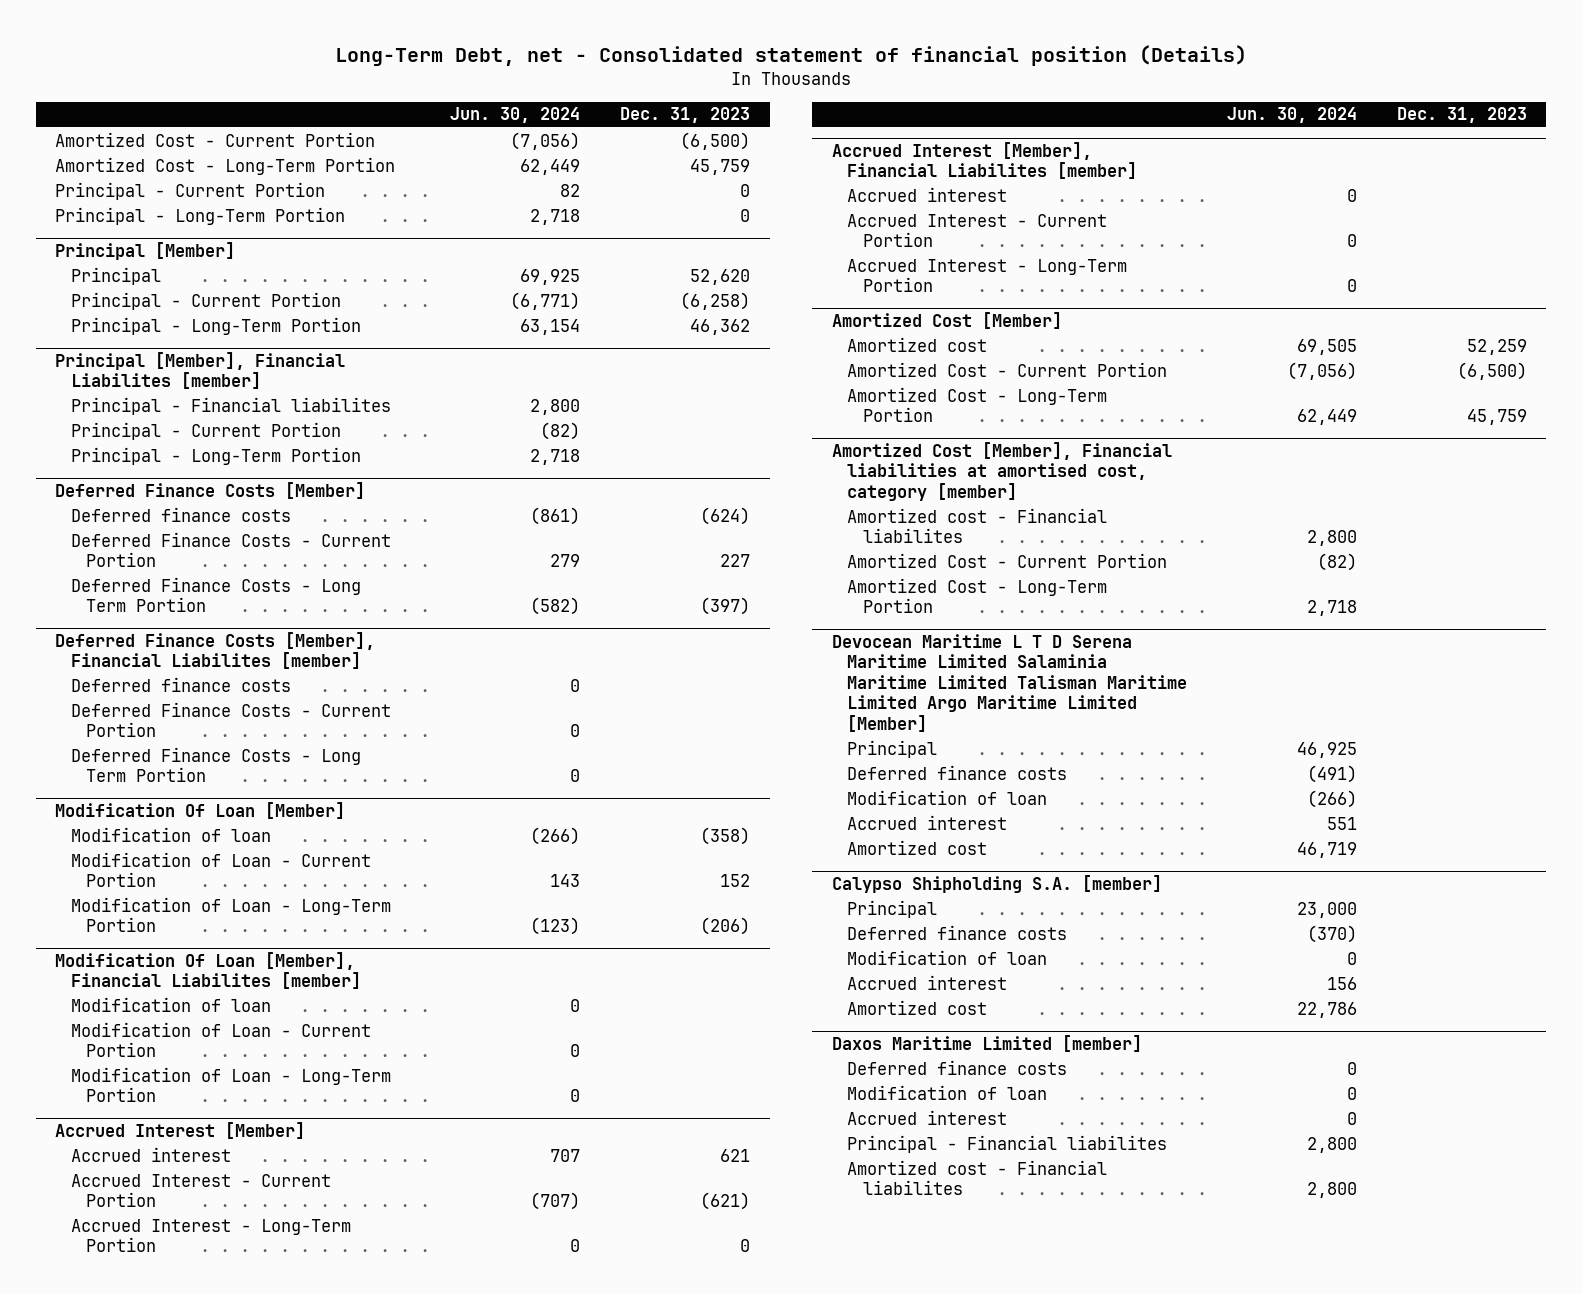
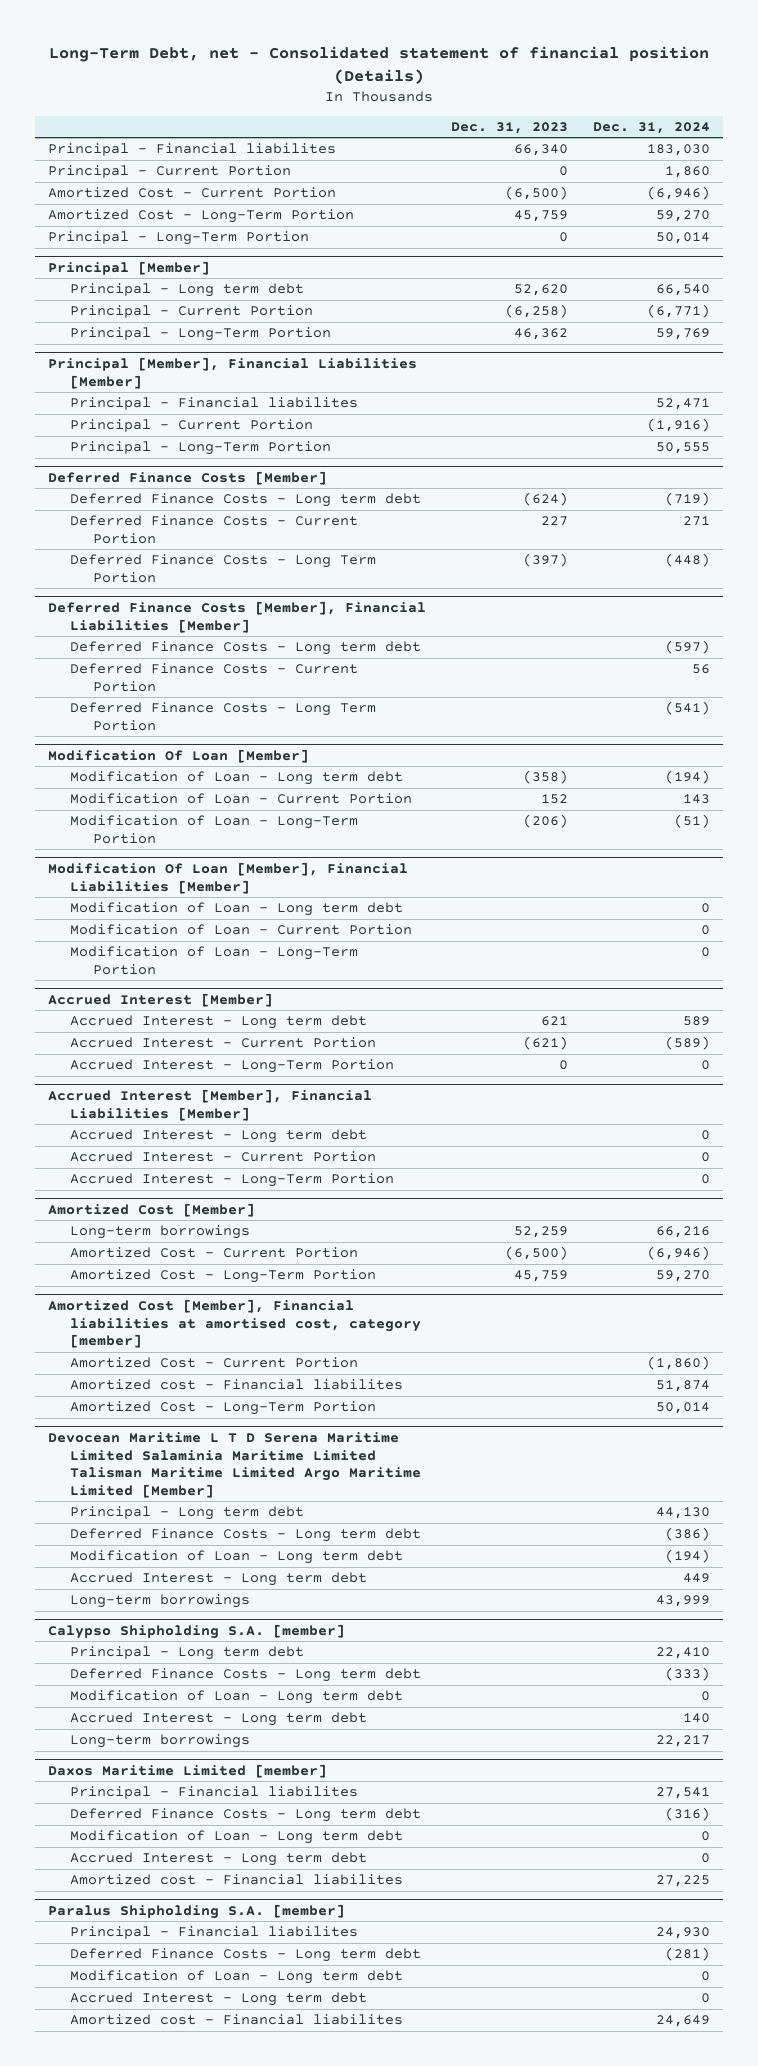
[450,107,581,124] Jun. 30, 2024 -> none
none -> [593,121,711,134] Dec. 31, 2024
none -> [47,143,336,157] Principal - Financial liabilites
[55,181,326,200] Principal - Current Portion -> [47,165,291,179] Principal - Current Portion
[70,266,161,285] Principal -> [70,283,305,298] Principal - Long term debt
[55,351,346,390] Principal [Member], Financial Liabilites [member] -> [47,356,417,389] Principal [Member], Financial Liabilities [Member]
[70,506,291,522] Deferred finance costs -> [70,493,422,508] Deferred Finance Costs - Long term debt
[55,631,376,670] Deferred Finance Costs [Member], Financial Liabilites [member] -> [47,600,426,633] Deferred Finance Costs [Member], Financial Liabilities [Member]
[70,676,291,692] Deferred finance costs -> [70,641,422,656] Deferred Finance Costs - Long term debt
[70,826,271,842] Modification of loan -> [70,771,404,786] Modification of Loan - Long term debt
[55,951,361,990] Modification Of Loan [Member], Financial Liabilites [member] -> [47,861,408,894] Modification Of Loan [Member], Financial Liabilities [Member]
[70,996,271,1012] Modification of loan -> [70,902,404,917] Modification of Loan - Long term debt
[70,1146,231,1162] Accrued interest -> [70,1015,368,1030] Accrued Interest - Long term debt
[832,141,1138,180] Accrued Interest [Member], Financial Liabilites [member] -> [47,1088,372,1121] Accrued Interest [Member], Financial Liabilities [Member]
[847,186,1008,202] Accrued interest -> [70,1129,368,1144] Accrued Interest - Long term debt
[847,336,988,352] Amortized cost -> [70,1225,251,1240] Long-term borrowings
[847,507,1108,544] Amortized cost - Financial liabilites -> [70,1379,404,1391] Amortized cost - Financial liabilites
[847,739,938,758] Principal -> [70,1506,305,1521] Principal - Long term debt
[847,764,1068,780] Deferred finance costs -> [70,1528,422,1543] Deferred Finance Costs - Long term debt
[847,789,1048,805] Modification of loan -> [70,1550,404,1565] Modification of Loan - Long term debt
[847,814,1008,830] Accrued interest -> [70,1572,368,1587] Accrued Interest - Long term debt
[847,839,988,855] Amortized cost -> [70,1594,251,1609] Long-term borrowings
[847,899,938,918] Principal -> [70,1646,305,1661] Principal - Long term debt
[847,924,1068,940] Deferred finance costs -> [70,1668,422,1683] Deferred Finance Costs - Long term debt
[847,949,1048,965] Modification of loan -> [70,1690,404,1705] Modification of Loan - Long term debt
[847,974,1008,990] Accrued interest -> [70,1712,368,1727] Accrued Interest - Long term debt
[847,999,988,1015] Amortized cost -> [70,1734,251,1749] Long-term borrowings
[847,1059,1068,1075] Deferred finance costs -> none
[847,1084,1048,1100] Modification of loan -> none
[847,1109,1008,1125] Accrued interest -> none
none -> [70,1808,422,1823] Deferred Finance Costs - Long term debt
none -> [70,1830,404,1845] Modification of Loan - Long term debt
none -> [70,1852,368,1867] Accrued Interest - Long term debt
none -> [47,1903,345,1919] Paralus Shipholding S.A. [member]
none -> [70,1926,359,1940] Principal - Financial liabilites
none -> [70,1948,422,1963] Deferred Finance Costs - Long term debt
none -> [70,1970,404,1985] Modification of Loan - Long term debt
none -> [70,1992,368,2007] Accrued Interest - Long term debt
none -> [70,2014,404,2026] Amortized cost - Financial liabilites

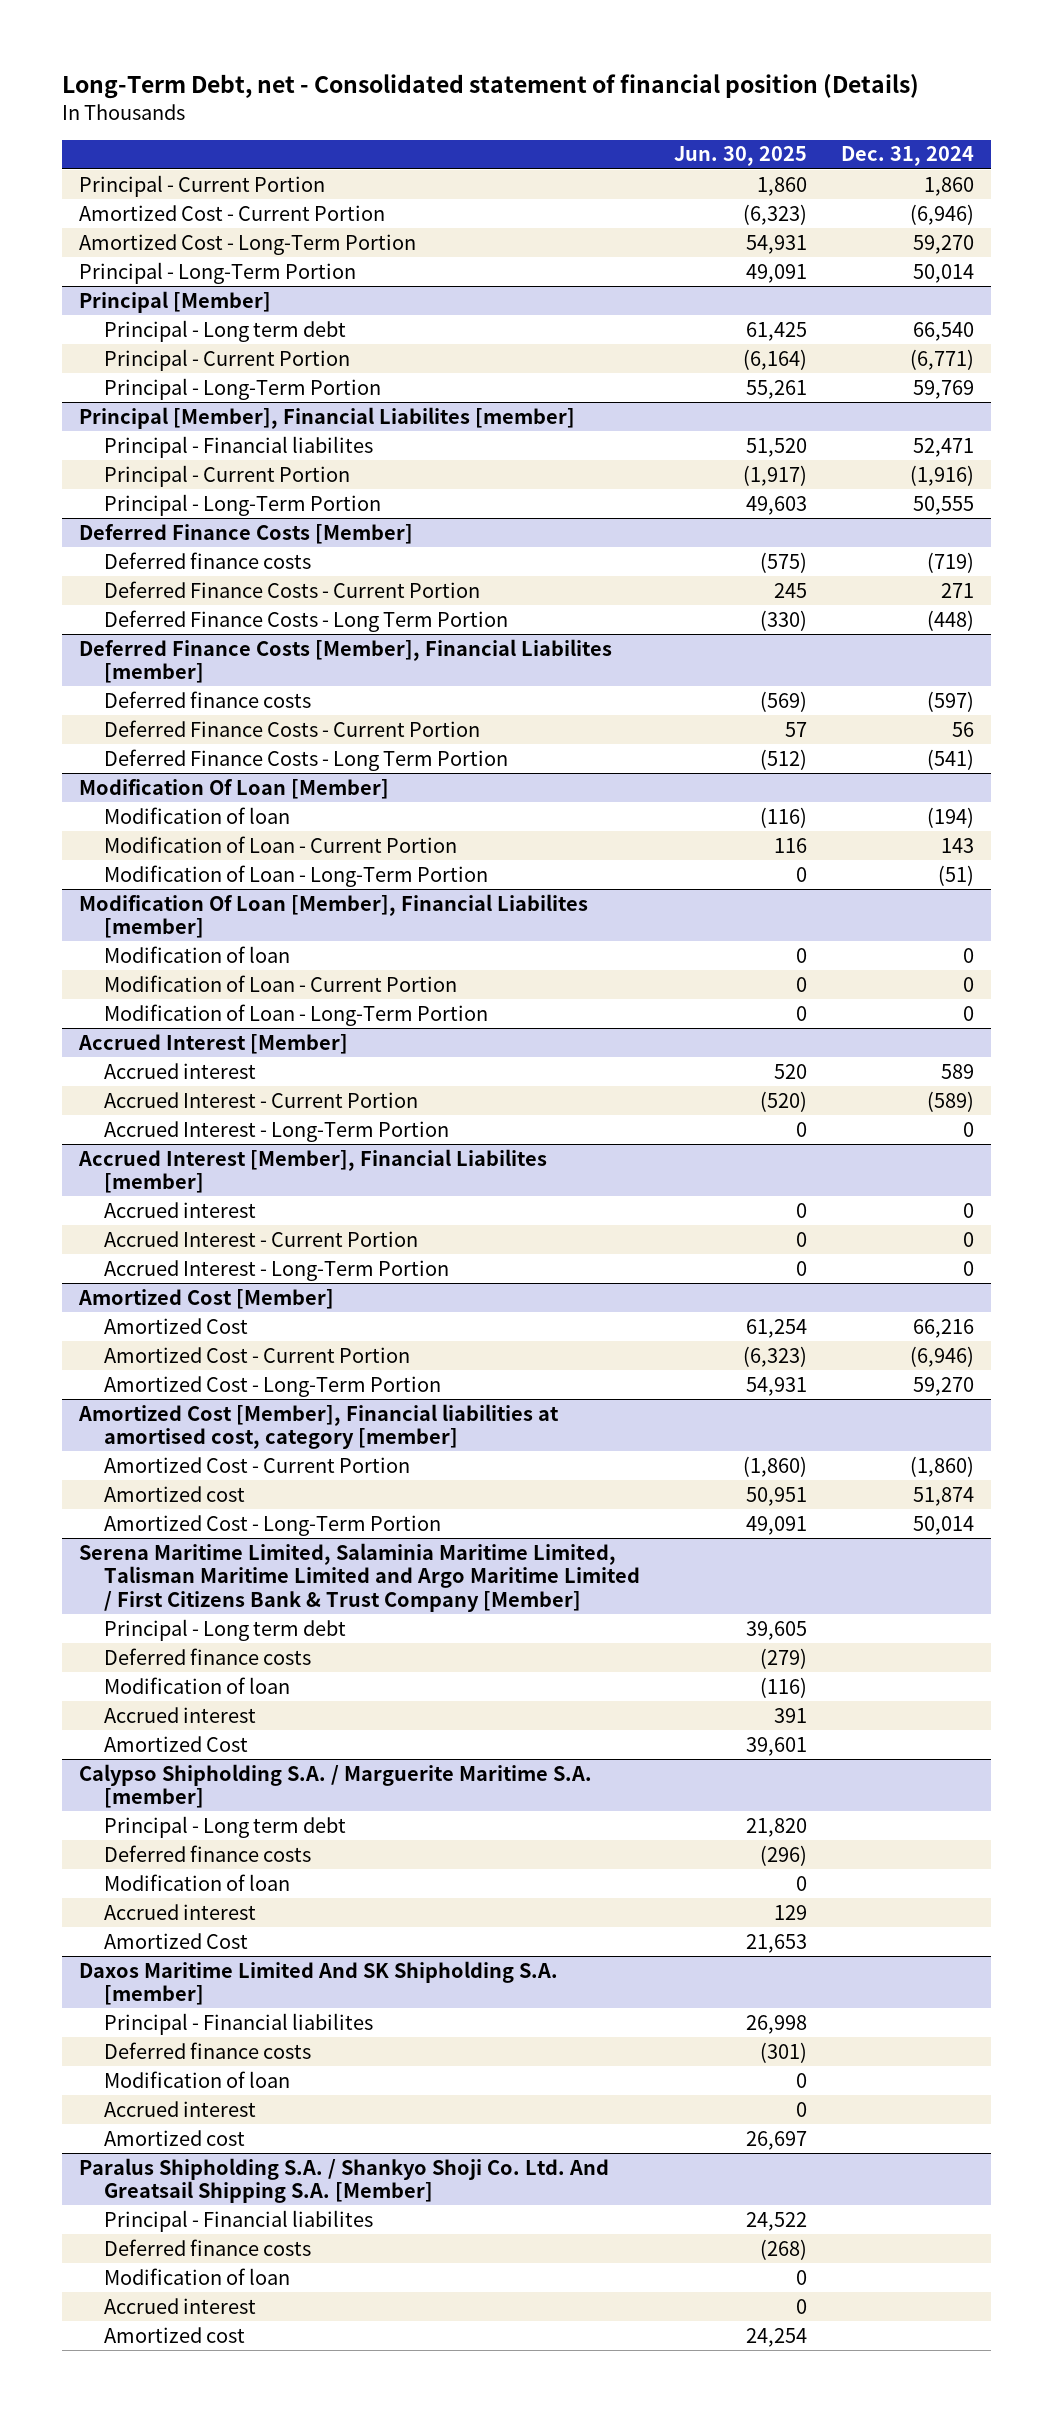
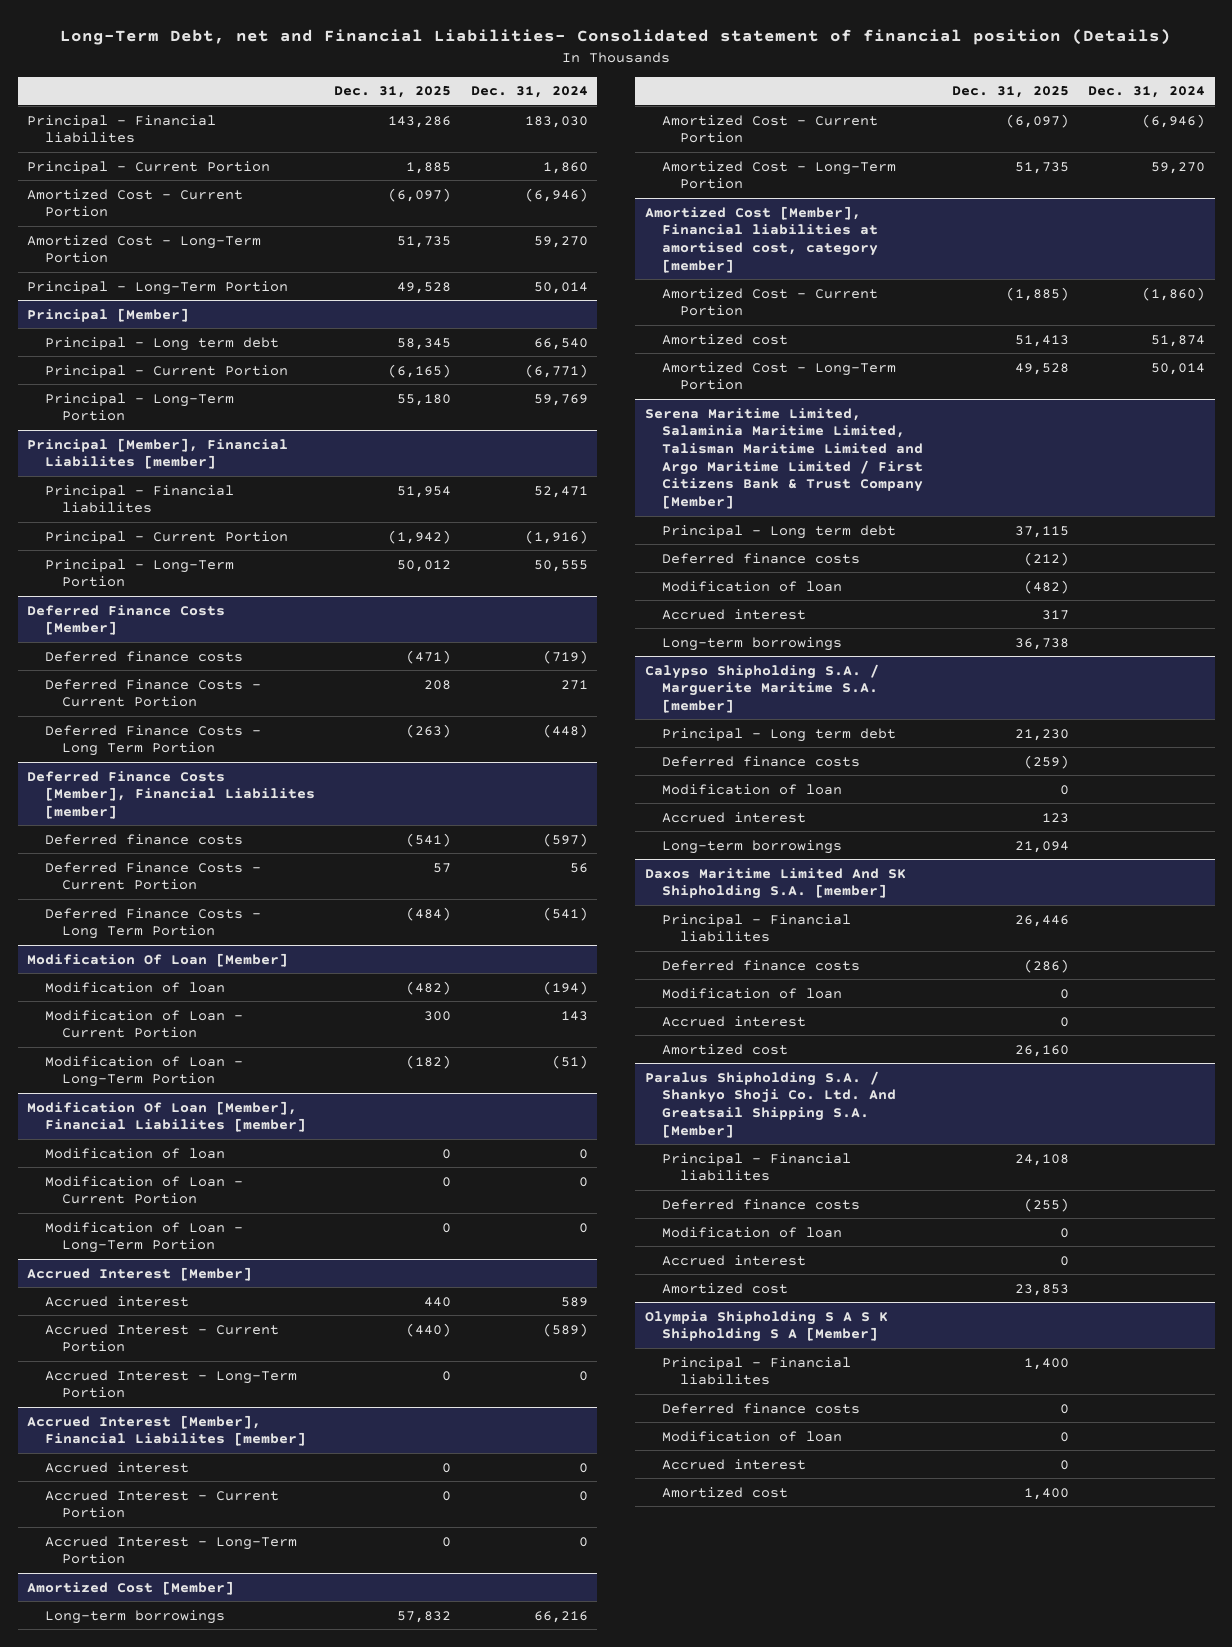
[61,73,919,99] Long-Term Debt, net - Consolidated statement of financial position (Details) -> [60,29,1172,46] Long-Term Debt, net and Financial Liabilities- Consolidated statement of financial position (Details)
[673,146,807,167] Jun. 30, 2025 -> none
none -> [334,86,452,99] Dec. 31, 2025
none -> [27,114,217,144] Principal - Financial liabilites
[103,1317,248,1334] Amortized Cost -> [44,1609,225,1624] Long-term borrowings
[103,1735,248,1752] Amortized Cost -> [662,636,843,651] Long-term borrowings
[103,1932,248,1949] Amortized Cost -> [662,839,843,854] Long-term borrowings
none -> [644,1310,888,1343] Olympia Shipholding S A S K Shipholding S A [Member]
none -> [662,1356,852,1386] Principal - Financial liabilites
none -> [662,1402,861,1414] Deferred finance costs
none -> [662,1430,843,1442] Modification of loan
none -> [662,1458,807,1470] Accrued interest
none -> [662,1486,789,1498] Amortized cost

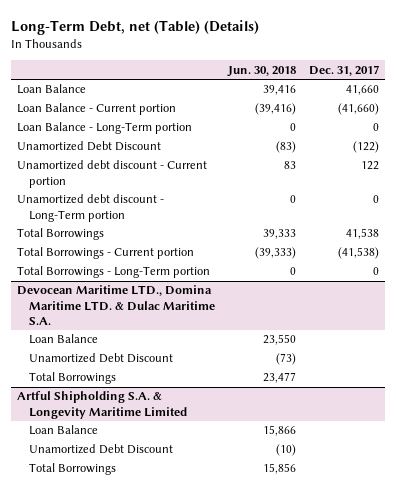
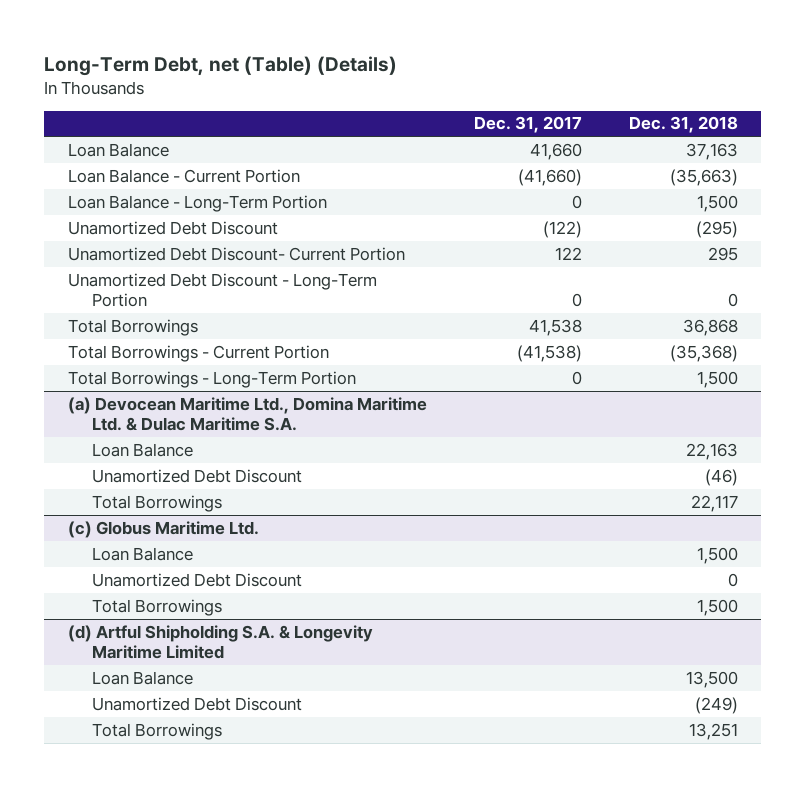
[226,65,296,77] Jun. 30, 2018 -> none
none -> [628,116,738,134] Dec. 31, 2018
[17,103,177,116] Loan Balance - Current portion -> [67,168,300,183] Loan Balance - Current Portion
[17,122,193,135] Loan Balance - Long-Term portion -> [67,194,327,212] Loan Balance - Long-Term Portion
[17,160,208,188] Unamortized debt discount - Current portion -> [67,246,405,261] Unamortized Debt Discount- Current Portion
[17,194,165,222] Unamortized debt discount - Long-Term portion -> [67,272,377,308] Unamortized Debt Discount - Long-Term Portion
[17,247,195,260] Total Borrowings - Current portion -> [67,344,329,362] Total Borrowings - Current Portion
[17,266,211,279] Total Borrowings - Long-Term portion -> [67,370,356,388] Total Borrowings - Long-Term Portion
[17,285,215,325] Devocean Maritime LTD., Domina Maritime LTD. & Dulac Maritime S.A. -> [67,396,427,432] (a) Devocean Maritime Ltd., Domina Maritime Ltd. & Dulac Maritime S.A.
none -> [67,520,259,538] (c) Globus Maritime Ltd.
none -> [91,546,193,561] Loan Balance
none -> [91,572,302,587] Unamortized Debt Discount
none -> [91,598,222,616] Total Borrowings
[17,391,187,419] Artful Shipholding S.A. & Longevity Maritime Limited -> [67,624,373,660] (d) Artful Shipholding S.A. & Longevity Maritime Limited

